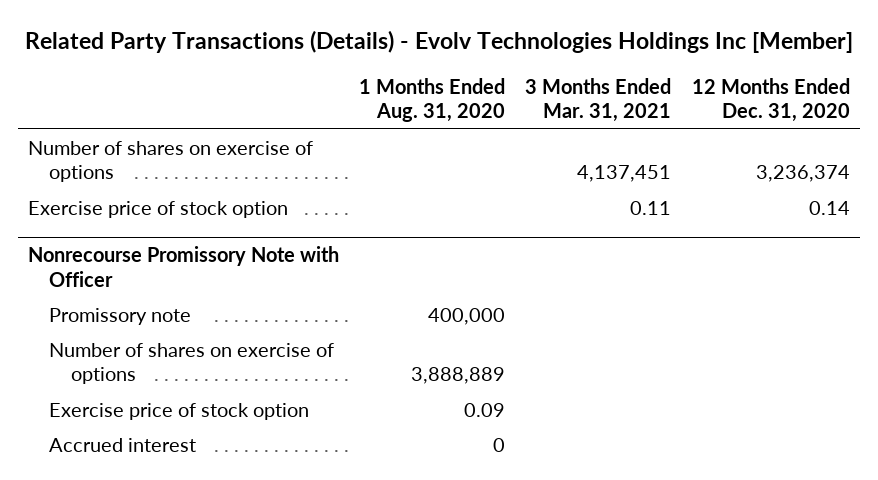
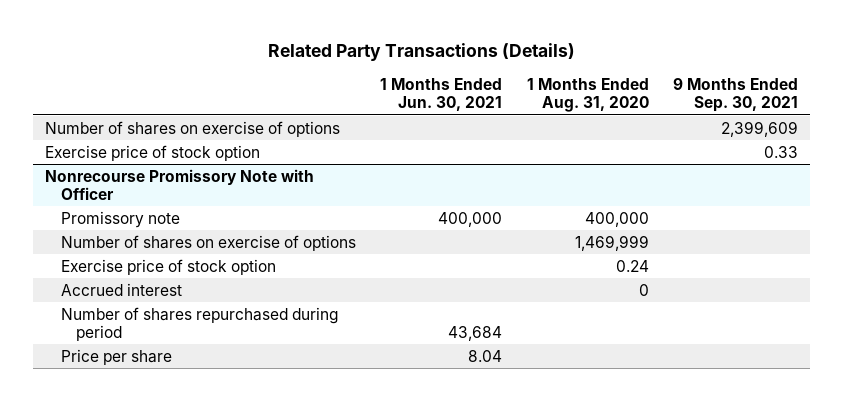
[24,29,853,53] Related Party Transactions (Details) - Evolv Technologies Holdings Inc [Member] -> [267,42,575,61] Related Party Transactions (Details)
[525,77,672,123] 3 Months Ended Mar. 31, 2021 -> none
[691,77,850,123] 12 Months Ended Dec. 31, 2020 -> none
none -> [380,77,503,112] 1 Months Ended Jun. 30, 2021
none -> [672,77,798,113] 9 Months Ended Sep. 30, 2021
[411,367,506,385] 3,888,889 -> [574,234,649,251] 1,469,999
[464,402,506,417] 0.09 -> [615,259,649,272] 0.24
none -> [60,306,339,342] Number of shares repurchased during period
none -> [60,348,172,365] Price per share

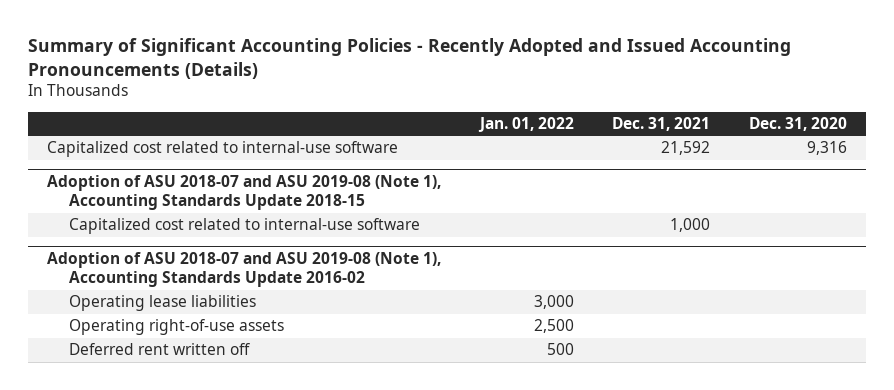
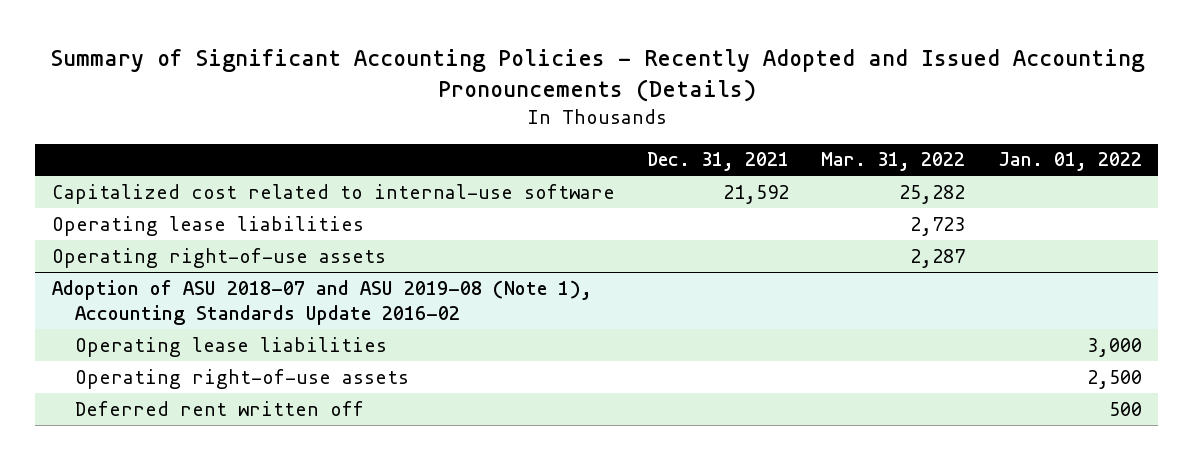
[748,117,847,132] Dec. 31, 2020 -> none
none -> [821,152,966,172] Mar. 31, 2022
[47,175,442,211] Adoption of ASU 2018-07 and ASU 2019-08 (Note 1), Accounting Standards Update 2018-15 -> none
[68,218,420,235] Capitalized cost related to internal-use software -> none
none -> [51,215,364,236] Operating lease liabilities
none -> [51,247,386,268] Operating right-of-use assets

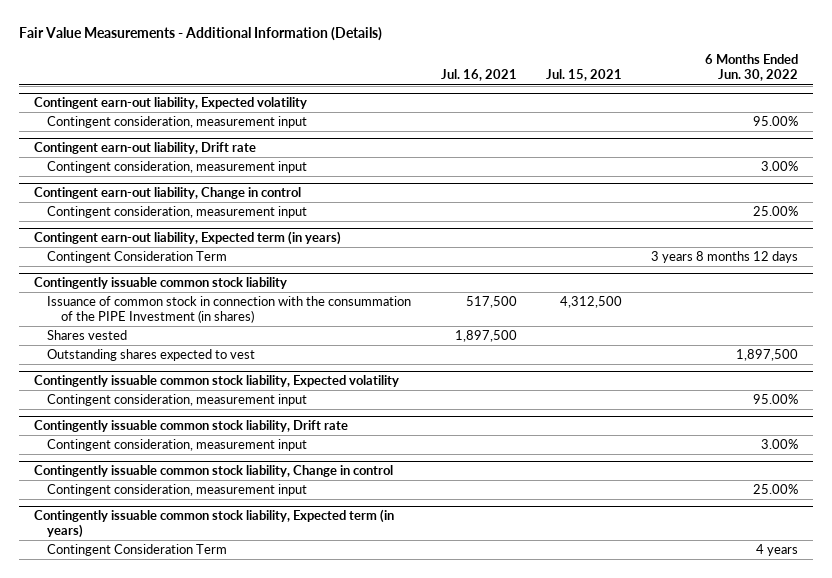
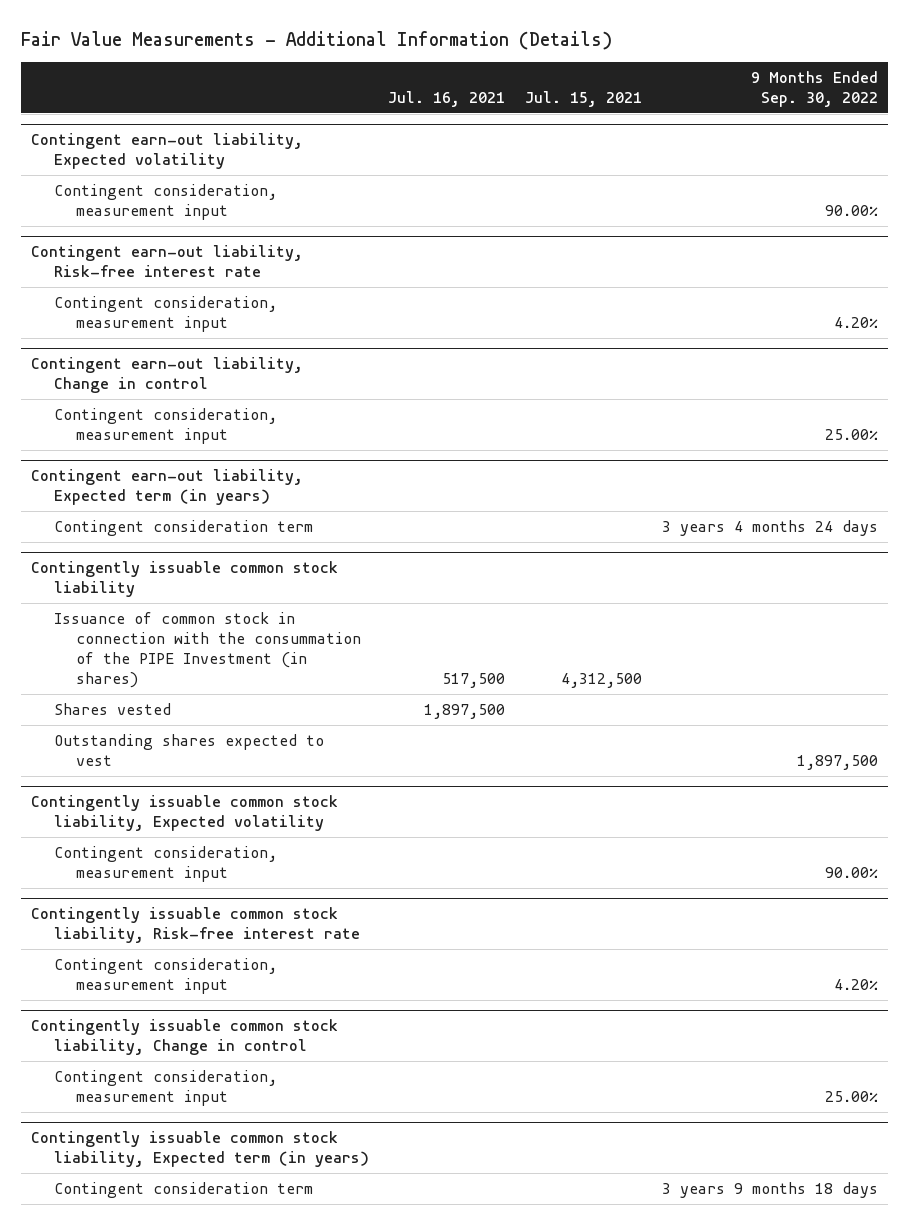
[705,54,799,82] 6 Months Ended Jun. 30, 2022 -> none
none -> [750,70,878,107] 9 Months Ended Sep. 30, 2022
[33,142,256,155] Contingent earn-out liability, Drift rate -> [30,244,303,277] Contingent earn-out liability, Risk-free interest rate
[47,250,228,263] Contingent Consideration Term -> [53,519,313,536] Contingent consideration term
[33,420,348,433] Contingently issuable common stock liability, Drift rate -> [30,906,360,943] Contingently issuable common stock liability, Risk-free interest rate
[47,543,228,556] Contingent Consideration Term -> [53,1181,313,1198] Contingent consideration term

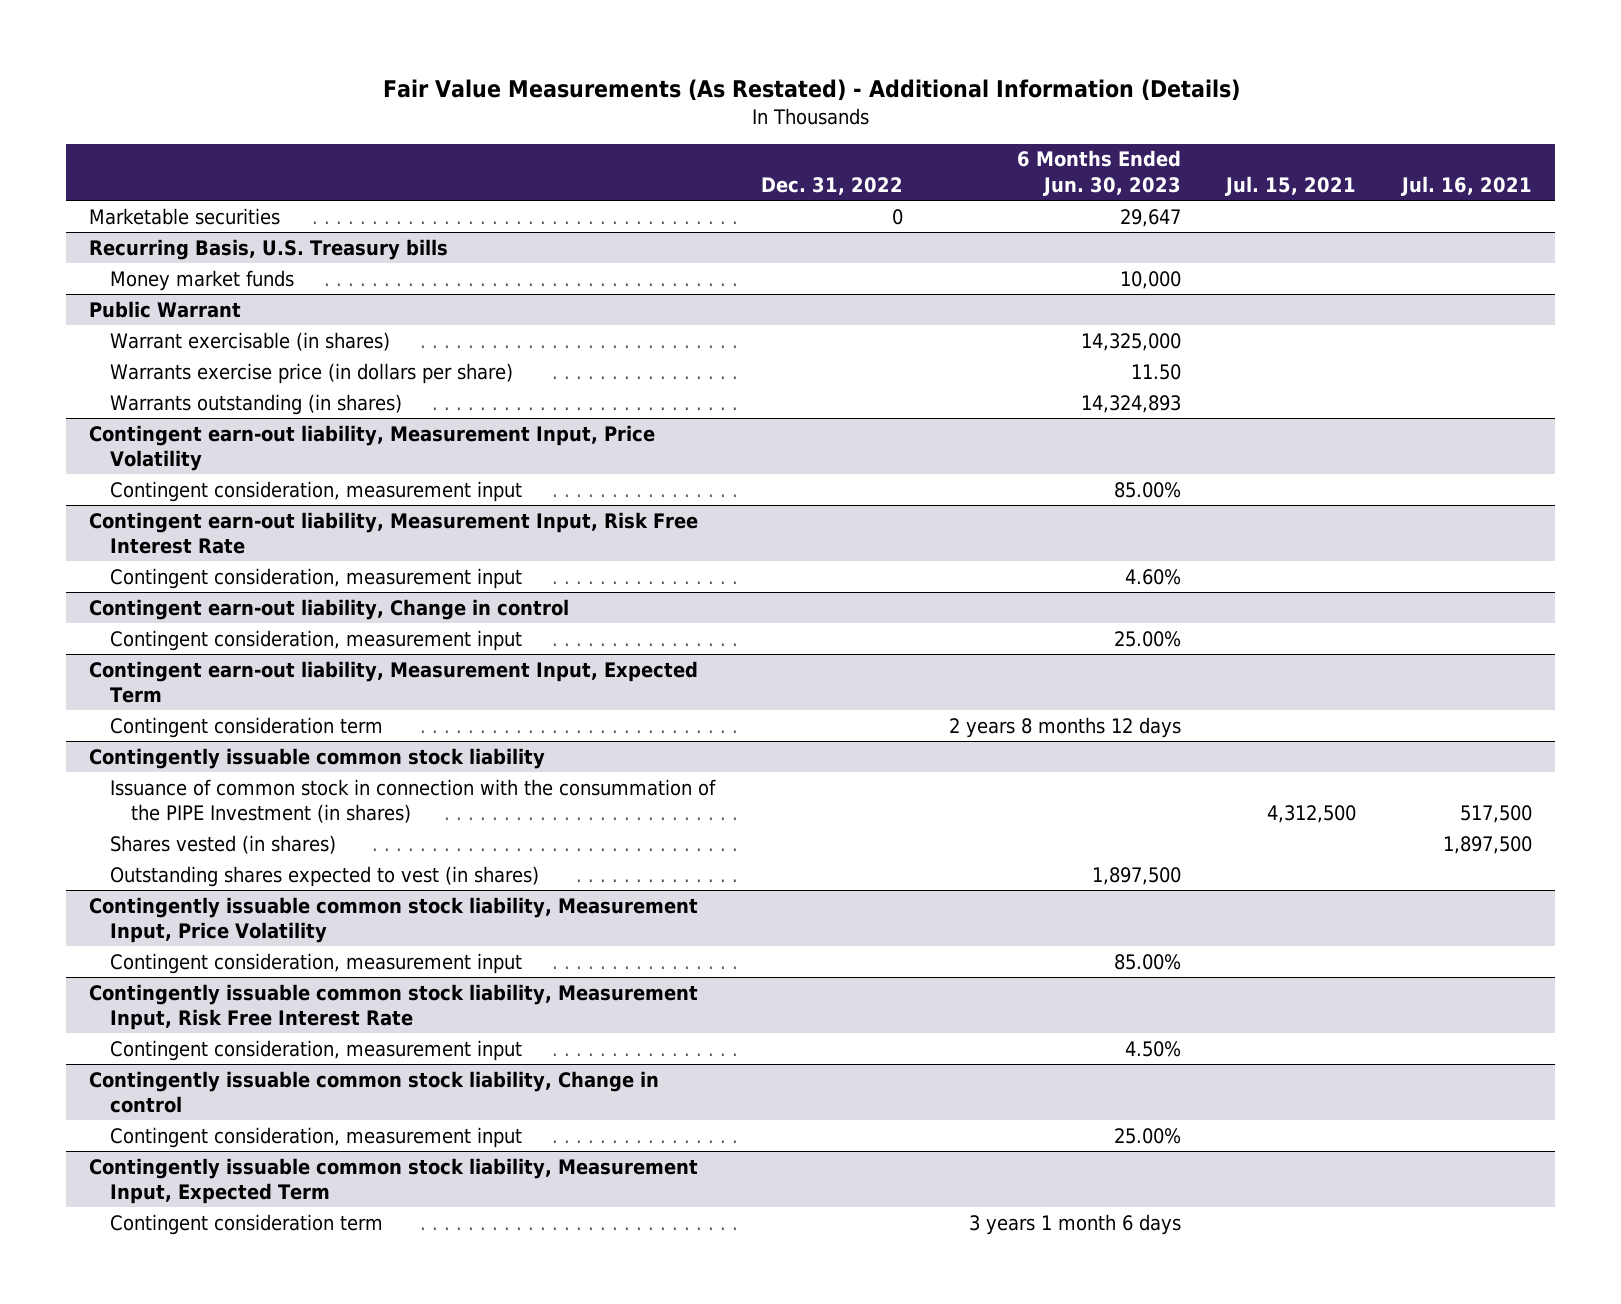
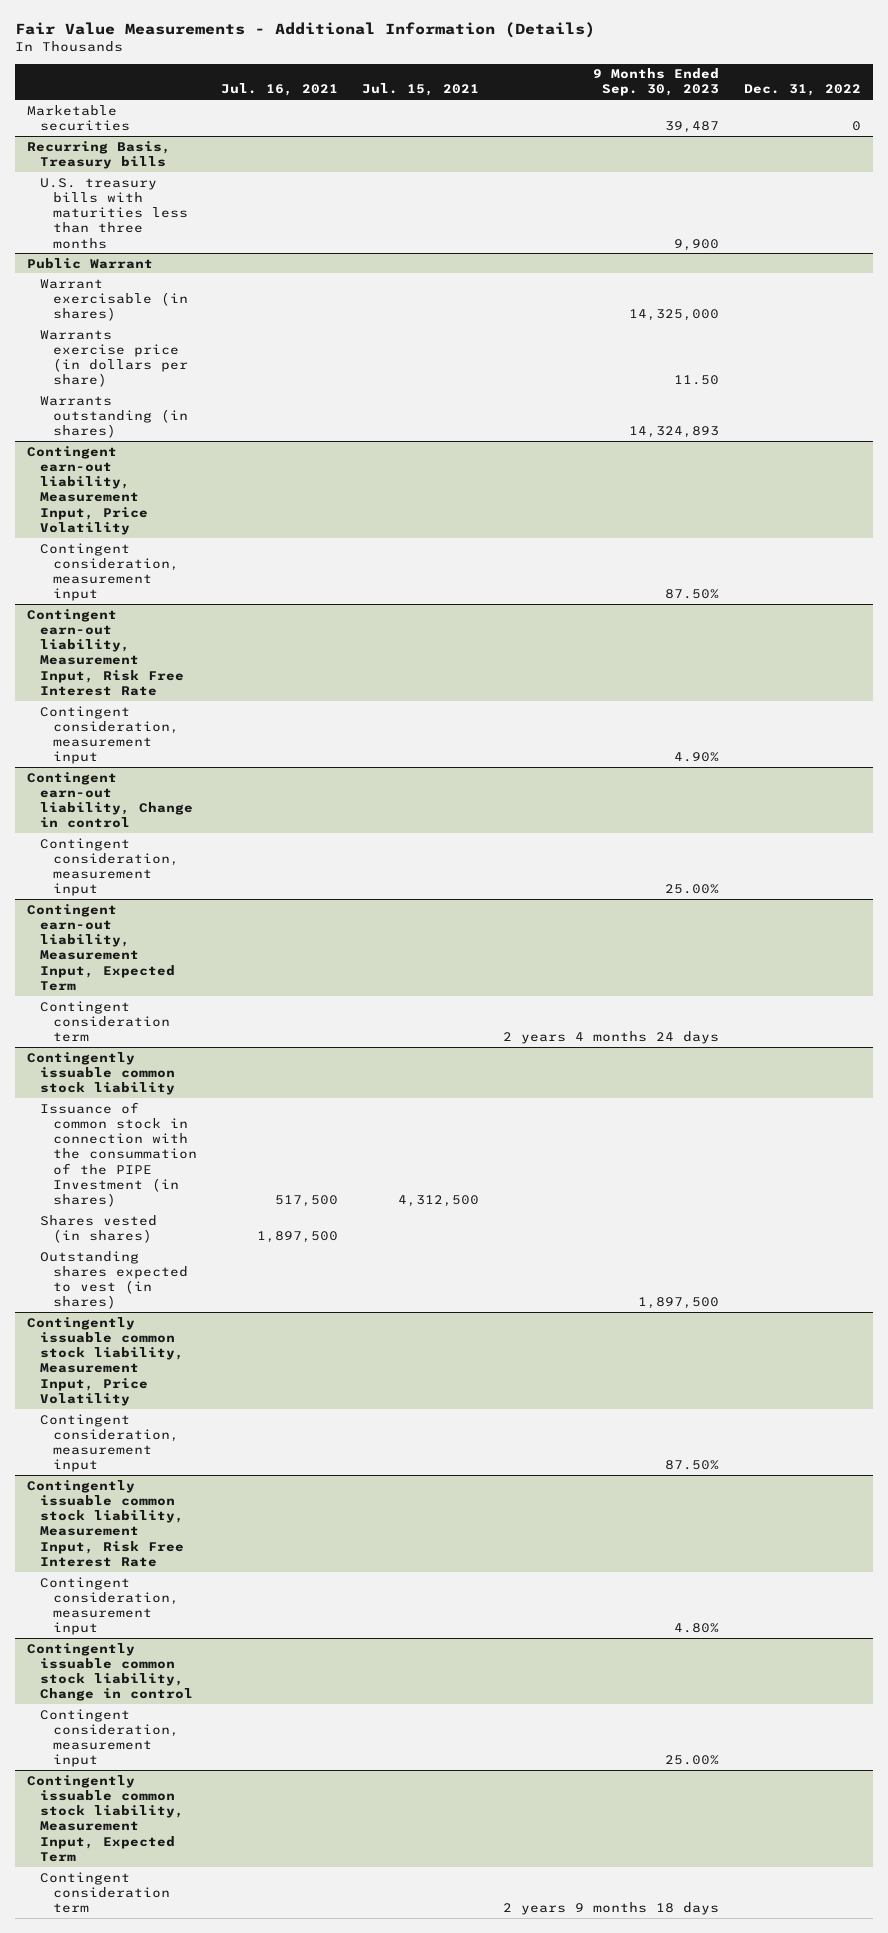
[382,78,1240,101] Fair Value Measurements (As Restated) - Additional Information (Details) -> [14,22,595,39] Fair Value Measurements - Additional Information (Details)
[1016,150,1181,196] 6 Months Ended Jun. 30, 2023 -> none
none -> [593,68,720,97] 9 Months Ended Sep. 30, 2023
[89,238,449,260] Recurring Basis, U.S. Treasury bills -> [26,140,171,169] Recurring Basis, Treasury bills
[109,269,294,291] Money market funds -> [39,177,188,249] U.S. treasury bills with maturities less than three months

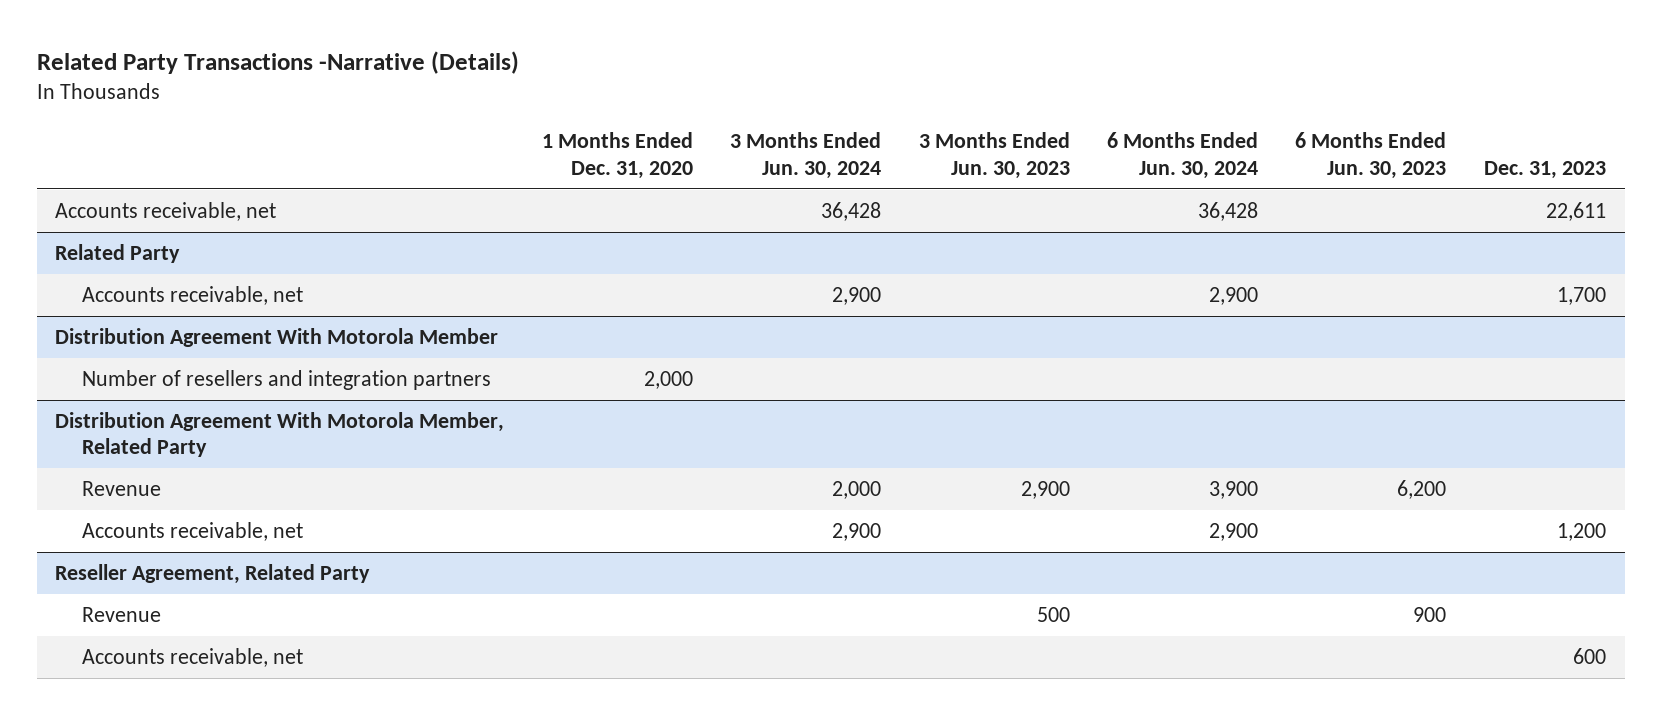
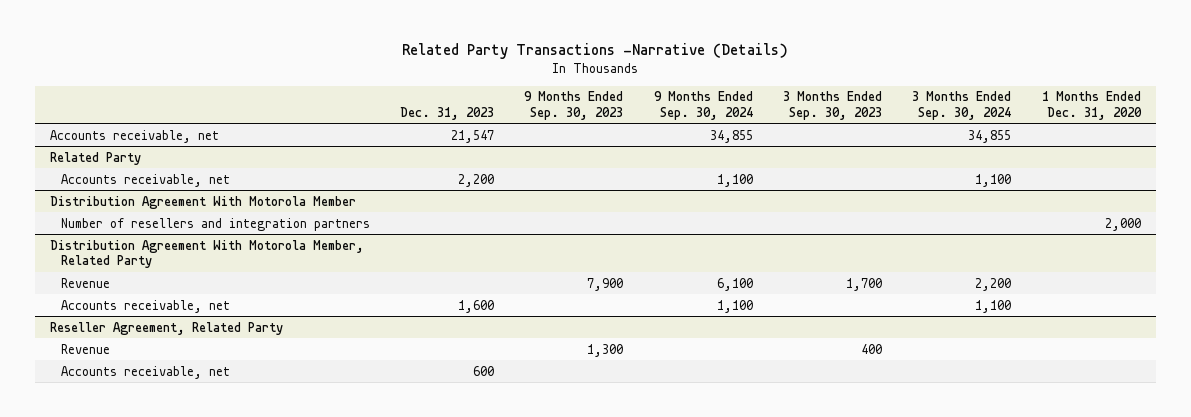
[730,132,882,179] 3 Months Ended Jun. 30, 2024 -> none
[918,132,1070,179] 3 Months Ended Jun. 30, 2023 -> none
[1106,132,1258,179] 6 Months Ended Jun. 30, 2024 -> none
[1295,132,1447,179] 6 Months Ended Jun. 30, 2023 -> none
none -> [524,91,624,120] 9 Months Ended Sep. 30, 2023
none -> [653,91,753,120] 9 Months Ended Sep. 30, 2024
none -> [782,91,882,120] 3 Months Ended Sep. 30, 2023
none -> [912,91,1012,120] 3 Months Ended Sep. 30, 2024
[1545,201,1606,221] 22,611 -> [451,129,495,143] 21,547
[1556,286,1606,305] 1,700 -> [458,173,495,187] 2,200
[1556,522,1606,541] 1,200 -> [458,299,495,313] 1,600

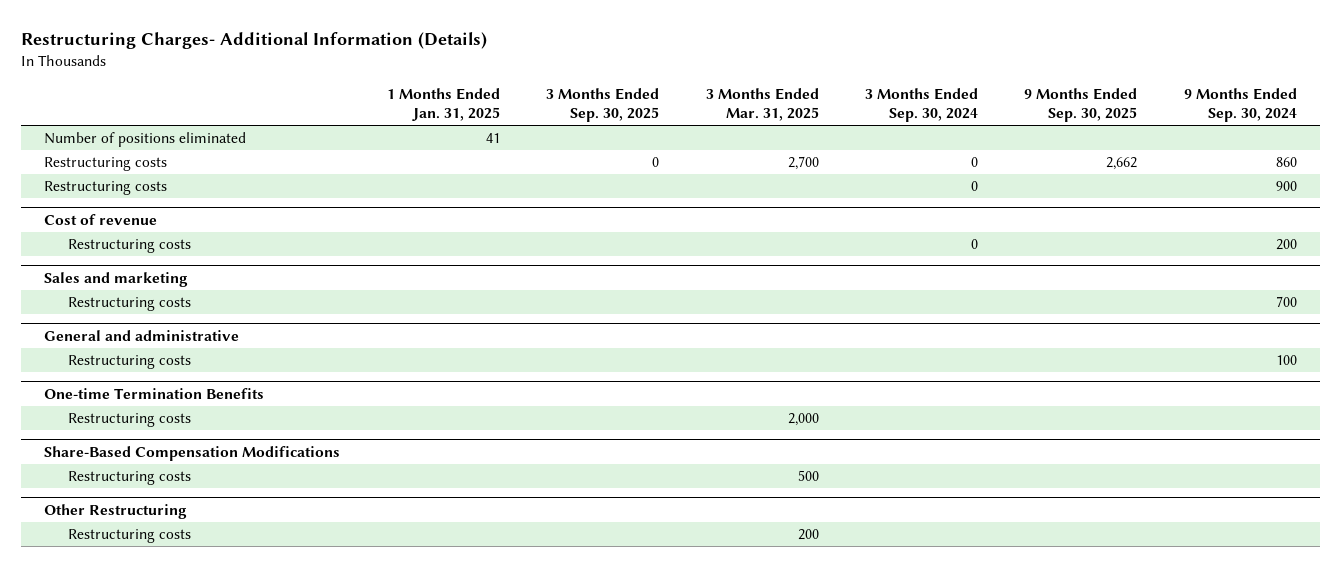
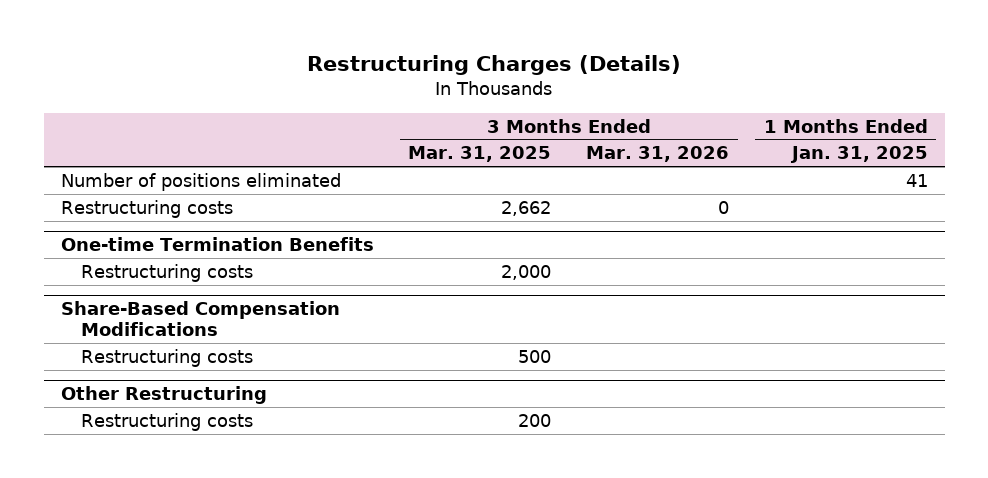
[21,32,488,50] Restructuring Charges- Additional Information (Details) -> [307,55,682,76] Restructuring Charges (Details)
[546,87,660,123] 3 Months Ended Sep. 30, 2025 -> none
[864,87,978,123] 3 Months Ended Sep. 30, 2024 -> none
[1024,87,1138,123] 9 Months Ended Sep. 30, 2025 -> none
[1183,87,1297,123] 9 Months Ended Sep. 30, 2024 -> none
none -> [585,146,729,163] Mar. 31, 2026
[44,181,168,196] Restructuring costs -> none
[44,213,158,225] Cost of revenue -> none
[67,239,191,254] Restructuring costs -> none
[44,271,189,287] Sales and marketing -> none
[67,297,191,312] Restructuring costs -> none
[44,329,240,341] General and administrative -> none
[67,355,191,370] Restructuring costs -> none
[787,156,819,171] 2,700 -> [501,200,552,216] 2,662

